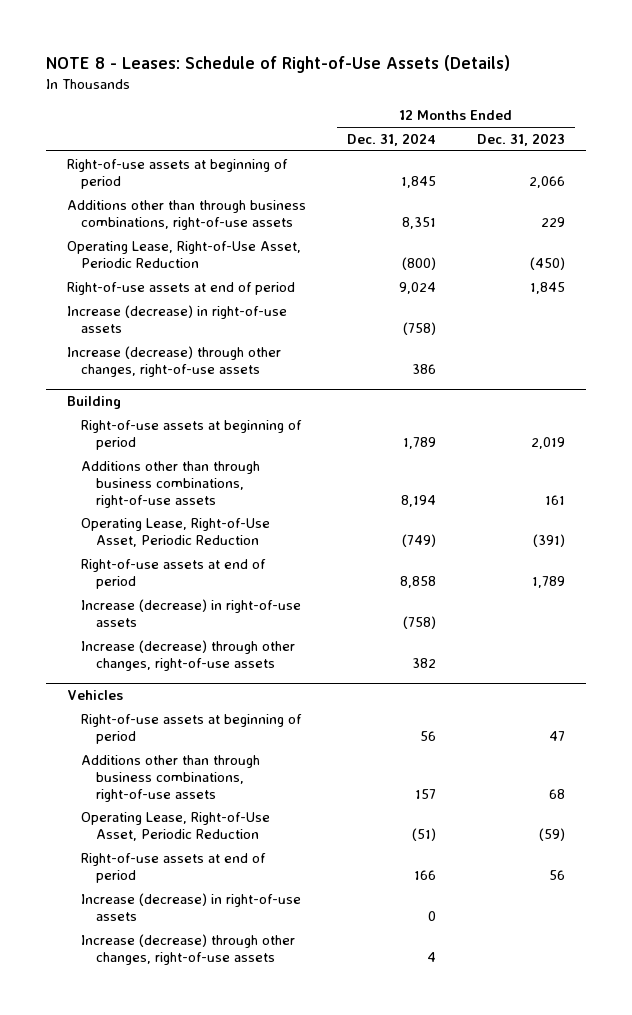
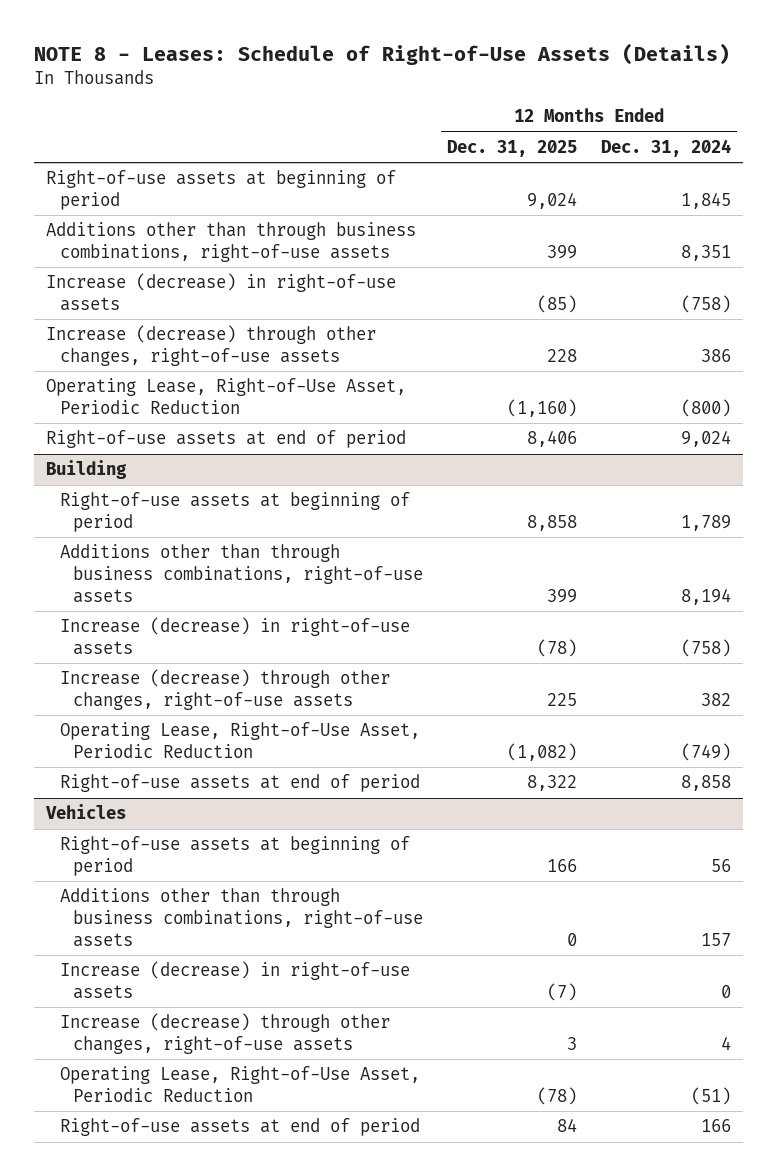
[477,132,566,146] Dec. 31, 2023 -> none
none -> [446,139,577,157] Dec. 31, 2025
[66,240,301,268] Operating Lease, Right-of-Use Asset, Periodic Reduction -> [46,378,407,414] Operating Lease, Right-of-Use Asset, Periodic Reduction
[66,281,295,295] Right-of-use assets at end of period -> [46,430,407,449] Right-of-use assets at end of period
[81,517,271,547] Operating Lease, Right-of-Use Asset, Periodic Reduction -> [59,722,420,758] Operating Lease, Right-of-Use Asset, Periodic Reduction
[81,558,267,589] Right-of-use assets at end of period -> [59,774,420,793] Right-of-use assets at end of period
[81,811,271,841] Operating Lease, Right-of-Use Asset, Periodic Reduction -> [59,1066,420,1102] Operating Lease, Right-of-Use Asset, Periodic Reduction
[81,852,267,883] Right-of-use assets at end of period -> [59,1118,420,1137] Right-of-use assets at end of period

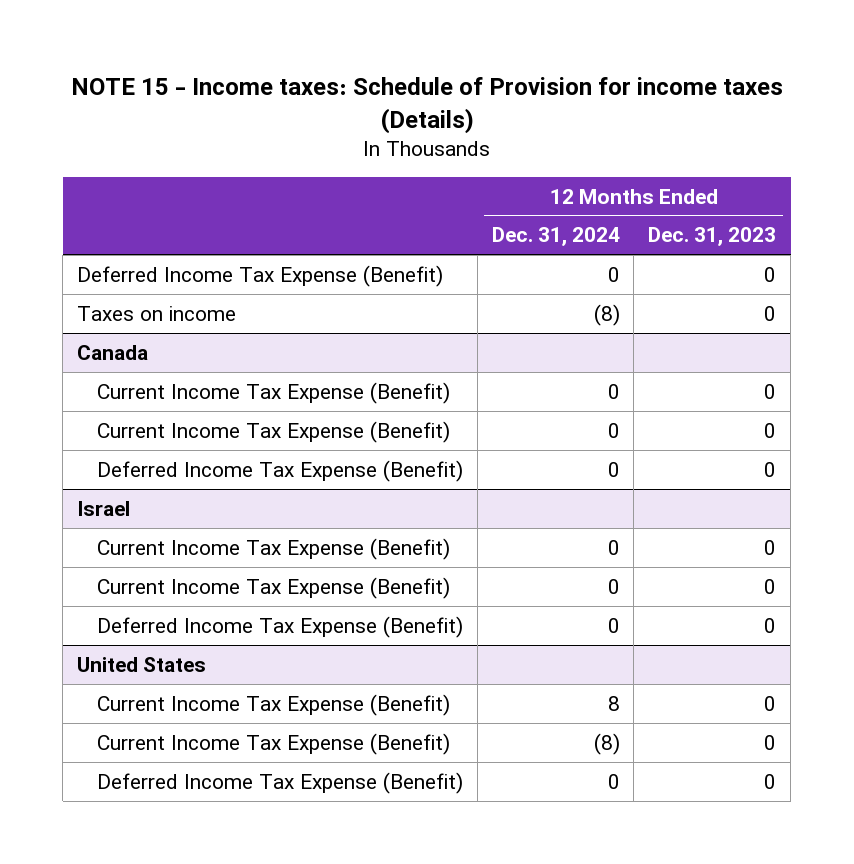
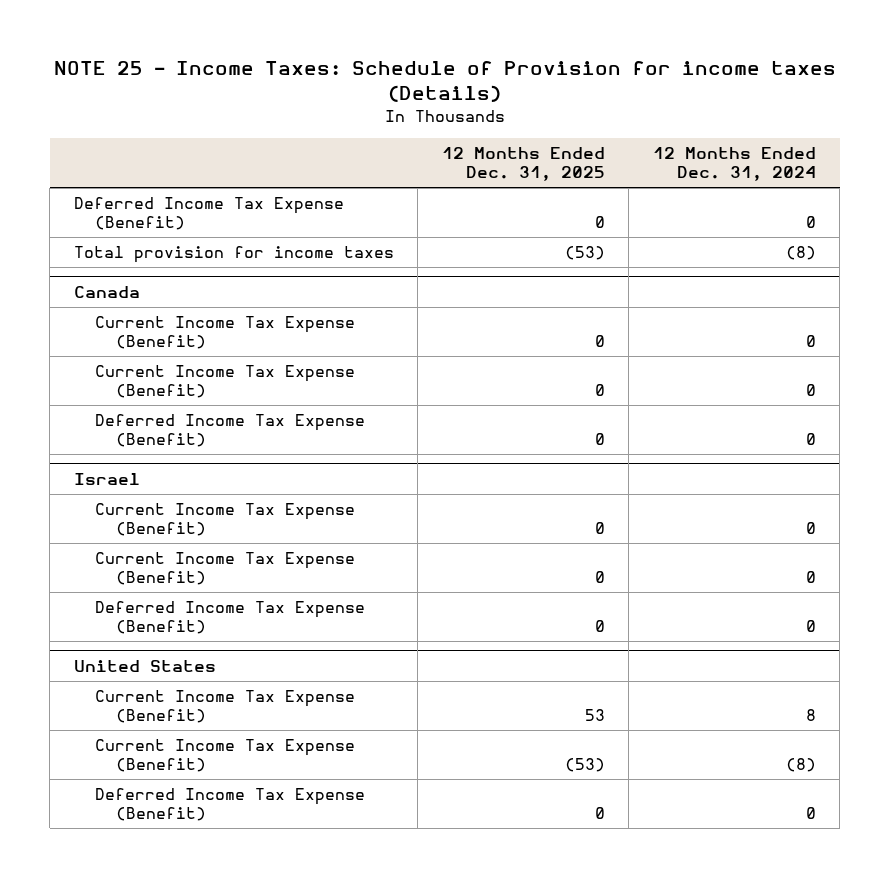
[70,77,783,134] NOTE 15 - Income taxes: Schedule of Provision for income taxes (Details) -> [53,60,836,102] NOTE 25 - Income Taxes: Schedule of Provision for income taxes (Details)
[648,227,777,247] Dec. 31, 2023 -> none
none -> [441,147,605,182] 12 Months Ended Dec. 31, 2025
[77,305,237,321] Taxes on income -> none
none -> [73,246,394,264] Total provision for income taxes

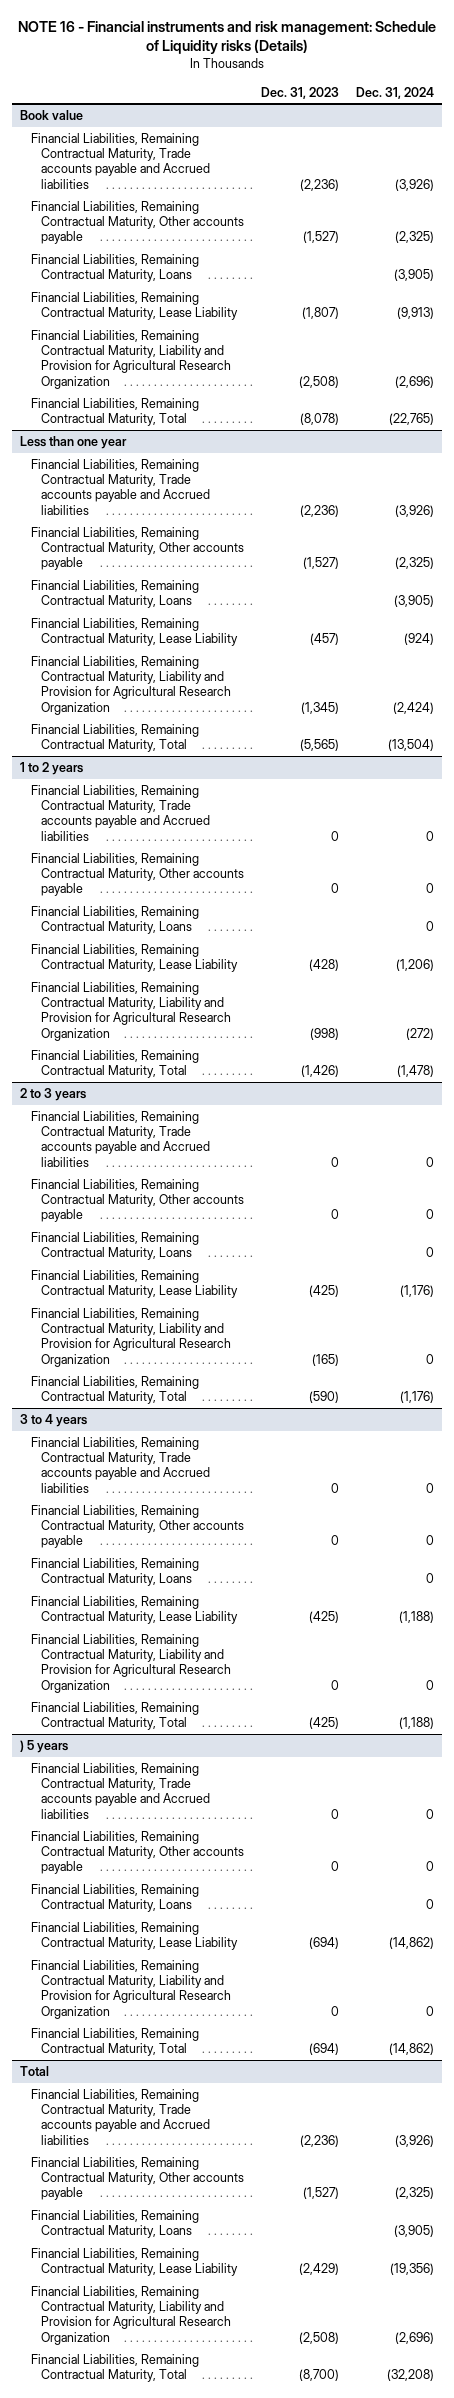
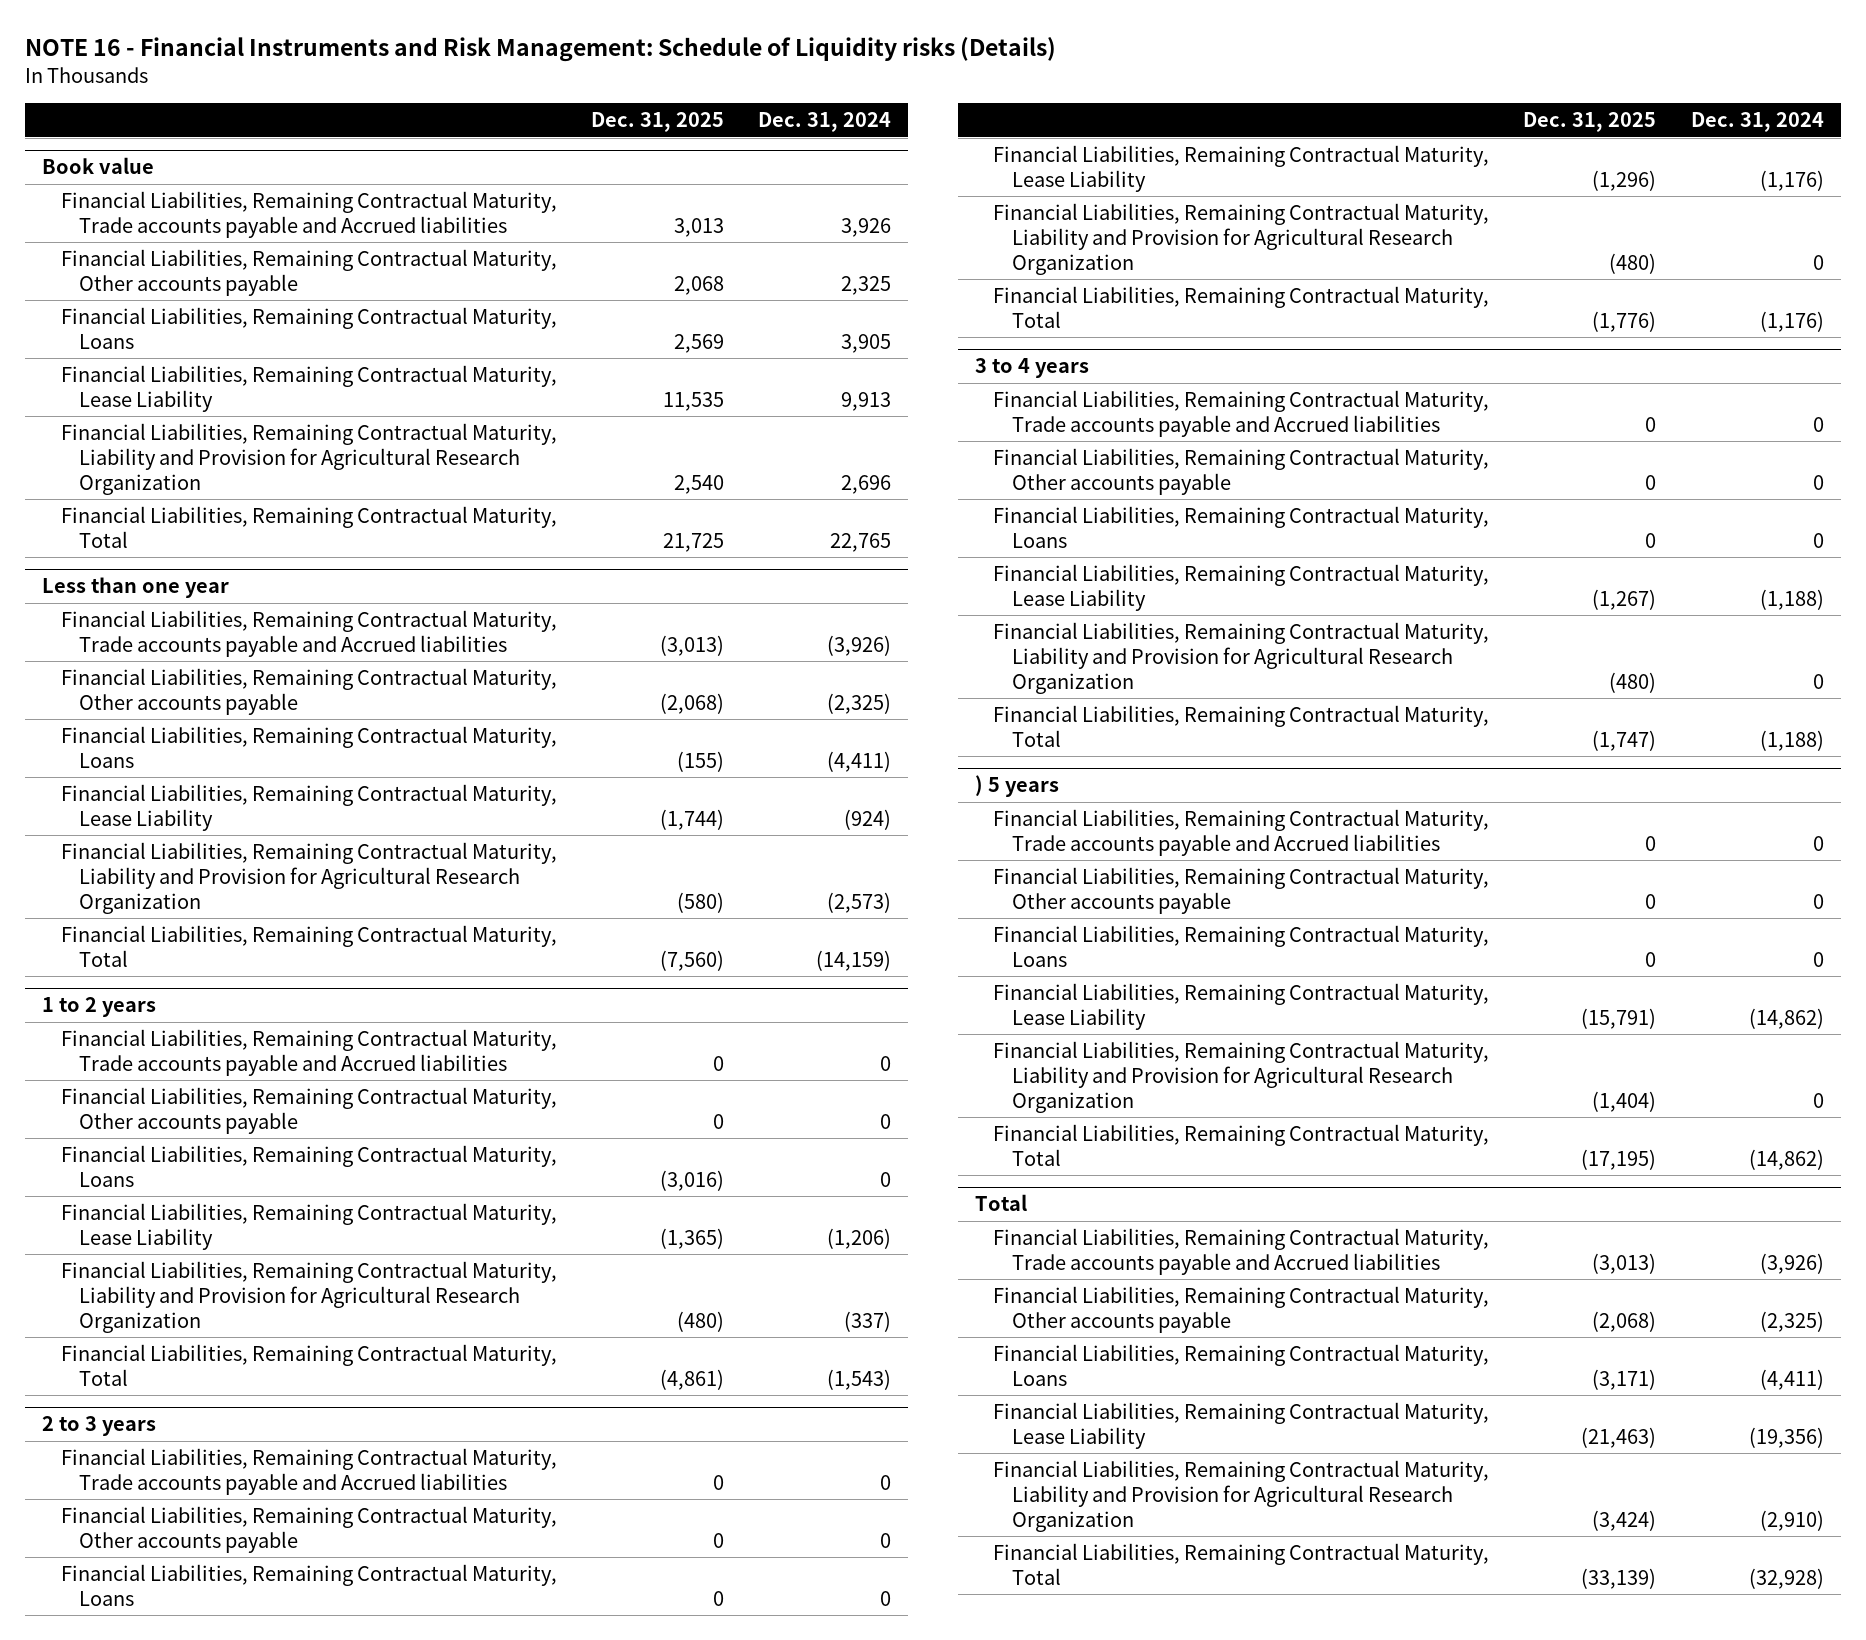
[18,20,437,55] NOTE 16 - Financial instruments and risk management: Schedule of Liquidity risks (Details) -> [25,37,1057,63] NOTE 16 - Financial Instruments and Risk Management: Schedule of Liquidity risks (Details)
[260,86,339,99] Dec. 31, 2023 -> none
none -> [590,112,724,133] Dec. 31, 2025
[394,178,434,191] (3,926) -> [840,217,891,237] 3,926
[394,231,434,244] (2,325) -> [840,275,891,295] 2,325
[393,269,434,282] (3,905) -> [840,333,891,353] 3,905
[396,307,434,320] (9,913) -> [840,391,891,411] 9,913
[394,375,434,388] (2,696) -> [840,474,891,494] 2,696
[388,413,434,426] (22,765) -> [829,532,891,552] 22,765
[393,595,434,608] (3,905) -> [826,750,891,772] (4,411)
[392,701,434,714] (2,424) -> [826,891,891,913] (2,573)
[387,739,434,752] (13,504) -> [815,949,891,971] (14,159)
[405,1027,434,1040] (272) -> [843,1310,891,1332] (337)
[396,1065,434,1078] (1,478) -> [826,1368,891,1390] (1,543)
[393,2225,434,2238] (3,905) -> [1759,1368,1824,1390] (4,411)
[394,2331,434,2344] (2,696) -> [1759,1509,1824,1531] (2,910)
[386,2369,434,2382] (32,208) -> [1748,1567,1824,1589] (32,928)

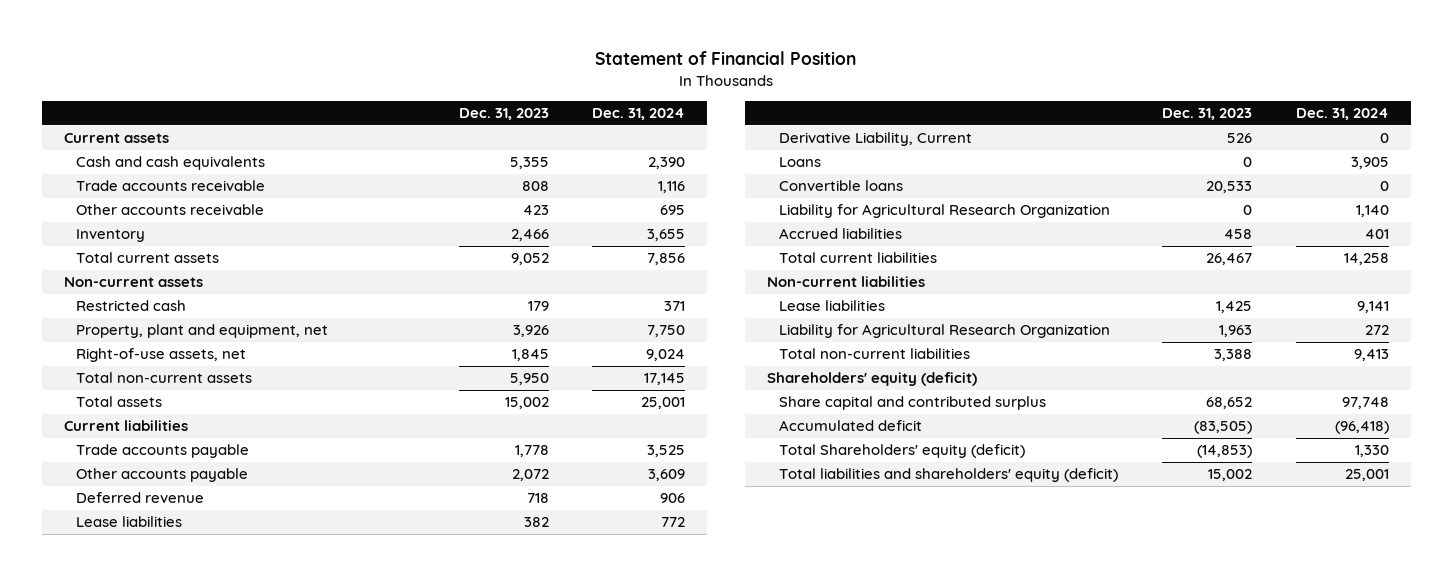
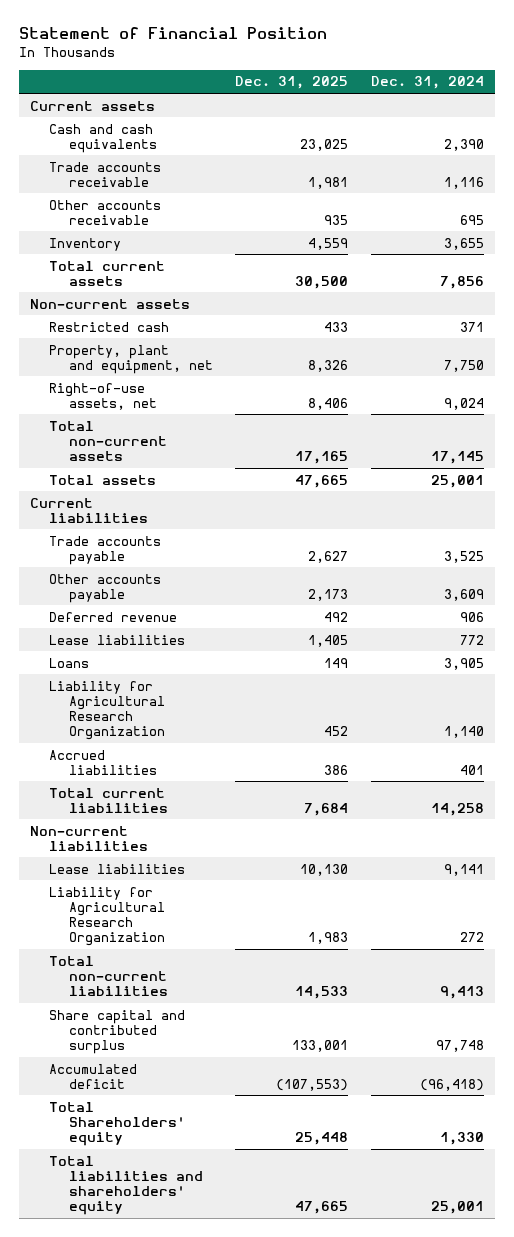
[458,108,549,121] Dec. 31, 2023 -> none
none -> [235,76,349,90] Dec. 31, 2025
[779,132,973,147] Derivative Liability, Current -> none
[779,180,904,192] Convertible loans -> none
[766,372,977,387] Shareholders' equity (deficit) -> none
[779,444,1026,459] Total Shareholders' equity (deficit) -> [49,1101,185,1146] Total Shareholders' equity
[779,468,1119,483] Total liabilities and shareholders' equity (deficit) -> [49,1155,203,1215] Total liabilities and shareholders' equity

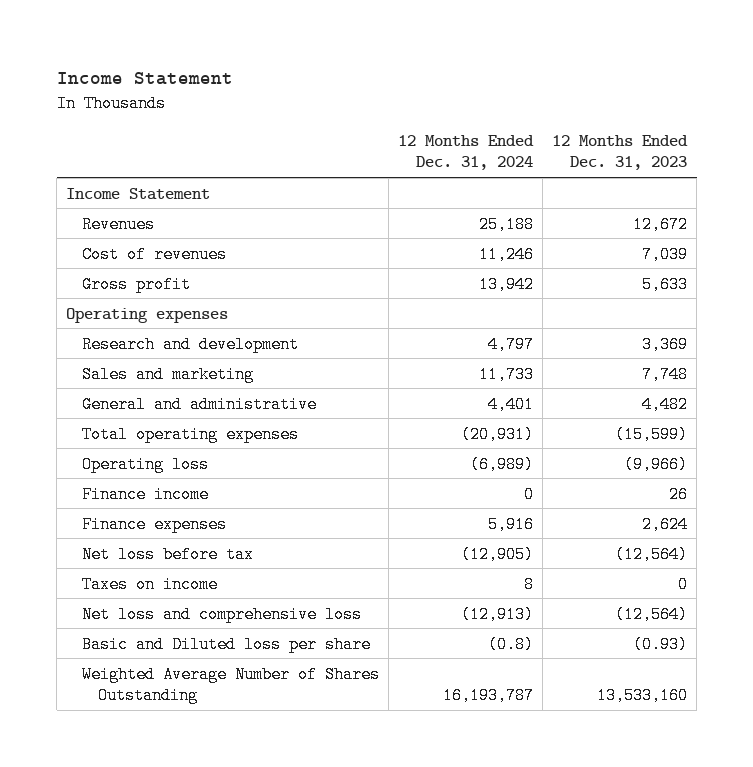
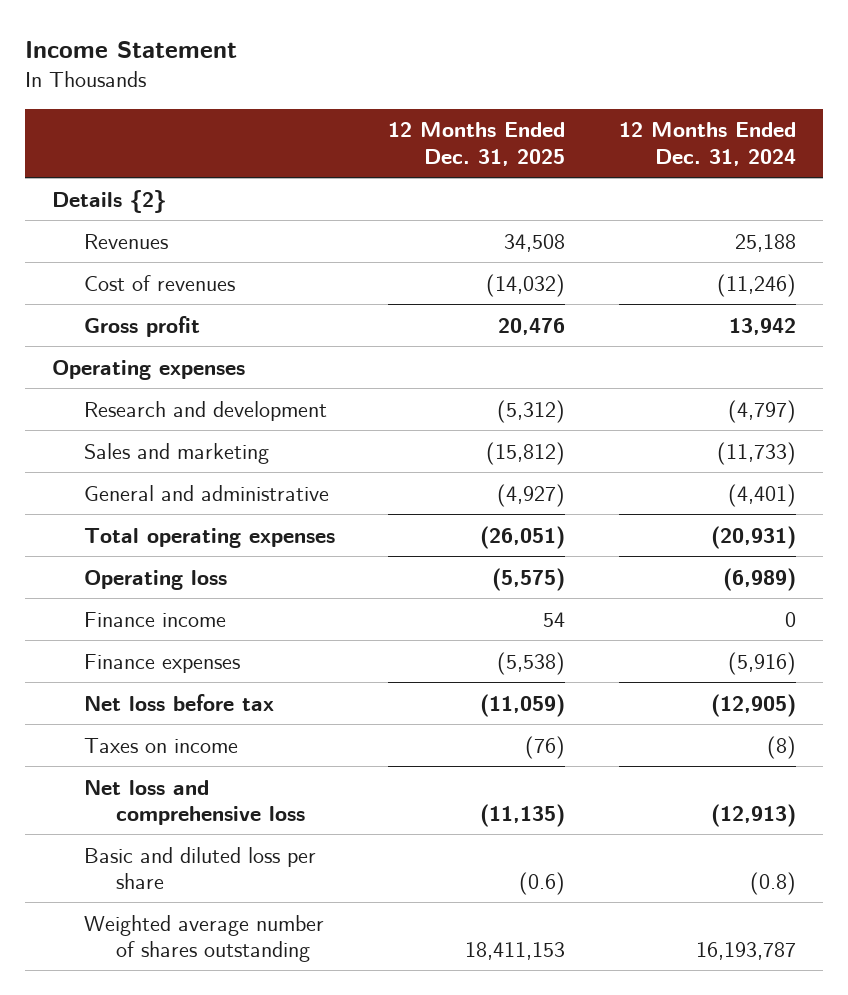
[551,134,688,171] 12 Months Ended Dec. 31, 2023 -> none
none -> [388,122,566,166] 12 Months Ended Dec. 31, 2025
[66,187,211,200] Income Statement -> [51,189,166,213] Details {2}
[478,245,534,263] 11,246 -> [716,273,796,297] (11,246)
[487,335,534,353] 4,797 -> [727,399,796,423] (4,797)
[478,365,534,383] 11,733 -> [716,441,796,465] (11,733)
[487,395,534,413] 4,401 -> [727,483,796,507] (4,401)
[487,515,534,533] 5,916 -> [727,651,796,675] (5,916)
[523,575,534,593] 8 -> [766,735,796,759] (8)
[81,635,371,653] Basic and Diluted loss per share -> [84,846,317,889] Basic and diluted loss per share
[81,665,380,705] Weighted Average Number of Shares Outstanding -> [84,914,325,962] Weighted average number of shares outstanding

